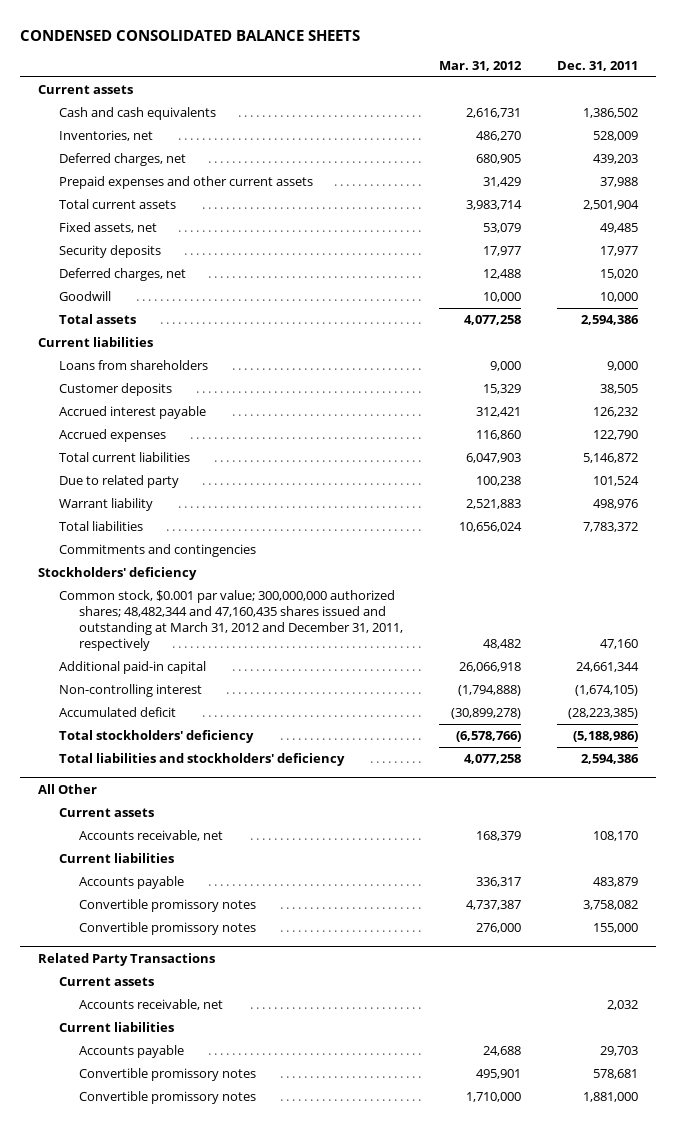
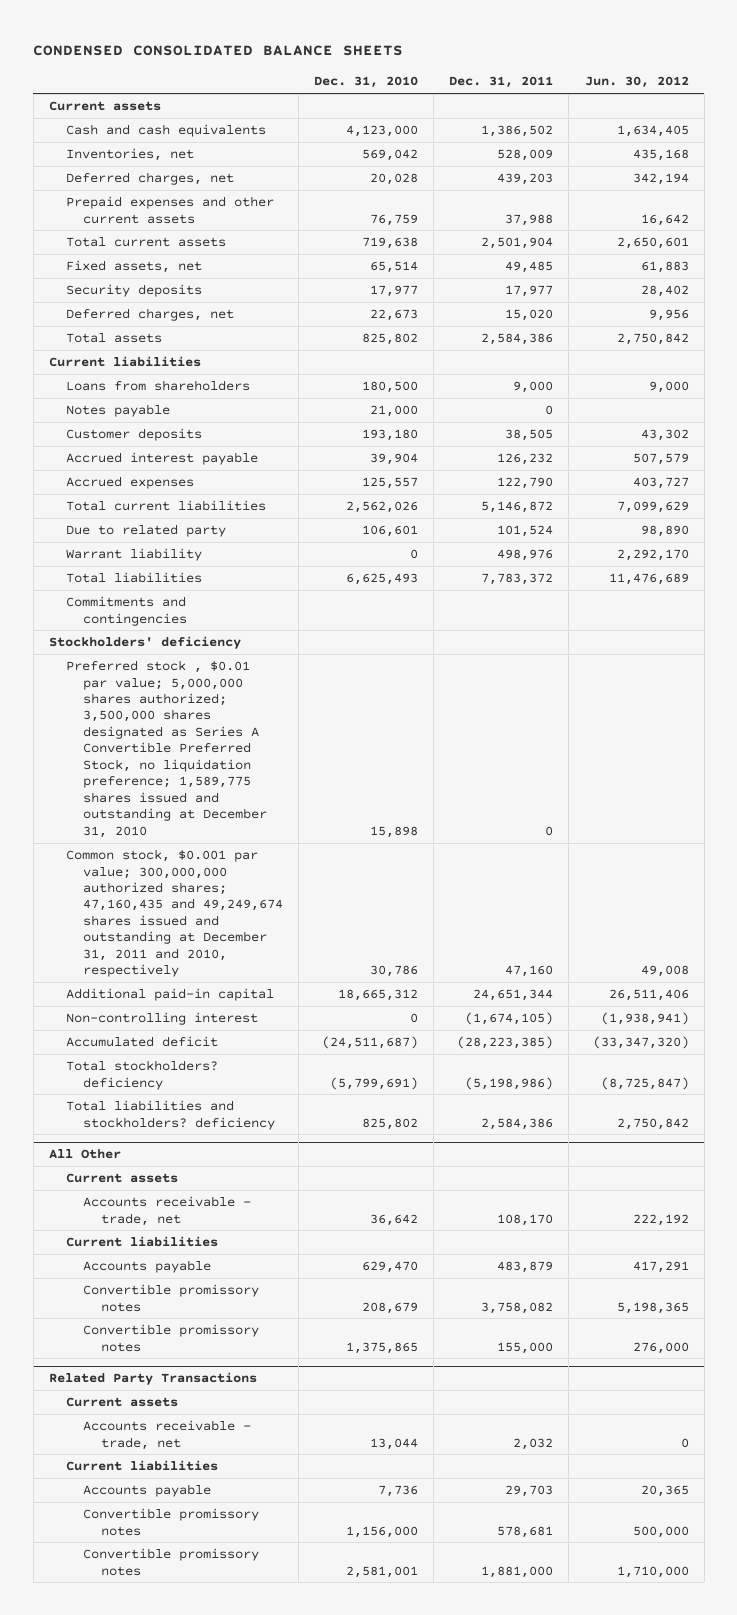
[439,61,523,72] Mar. 31, 2012 -> none
none -> [314,76,419,89] Dec. 31, 2010
none -> [584,76,689,89] Jun. 30, 2012
[58,291,111,302] Goodwill -> none
[580,315,639,326] 2,594,386 -> [481,333,554,346] 2,584,386
none -> [66,404,171,418] Notes payable
none -> [66,660,268,838] Preferred stock , $0.01 par value; 5,000,000 shares authorized; 3,500,000 shares designated as Series A Convertible Preferred Stock, no liquidation preference; 1,589,775 shares issued and outstanding at December 31, 2010
[58,590,404,651] Common stock, $0.001 par value; 300,000,000 authorized shares; 48,482,344 and 47,160,435 shares issued and outstanding at March 31, 2012 and December 31, 2011, respectively -> [66,849,284,978] Common stock, $0.001 par value; 300,000,000 authorized shares; 47,160,435 and 49,249,674 shares issued and outstanding at December 31, 2011 and 2010, respectively
[575,662,639,673] 24,661,344 -> [473,989,554,1002] 24,651,344
[58,730,254,744] Total stockholders' deficiency -> [66,1060,219,1090] Total stockholders? deficiency
[572,731,638,743] (5,188,986) -> [465,1076,554,1090] (5,198,986)
[58,753,345,767] Total liabilities and stockholders' deficiency -> [66,1100,276,1130] Total liabilities and stockholders? deficiency
[580,754,639,765] 2,594,386 -> [481,1117,554,1130] 2,584,386
[79,830,224,842] Accounts receivable, net -> [83,1196,252,1226] Accounts receivable - trade, net
[79,999,224,1011] Accounts receivable, net -> [83,1420,252,1450] Accounts receivable - trade, net

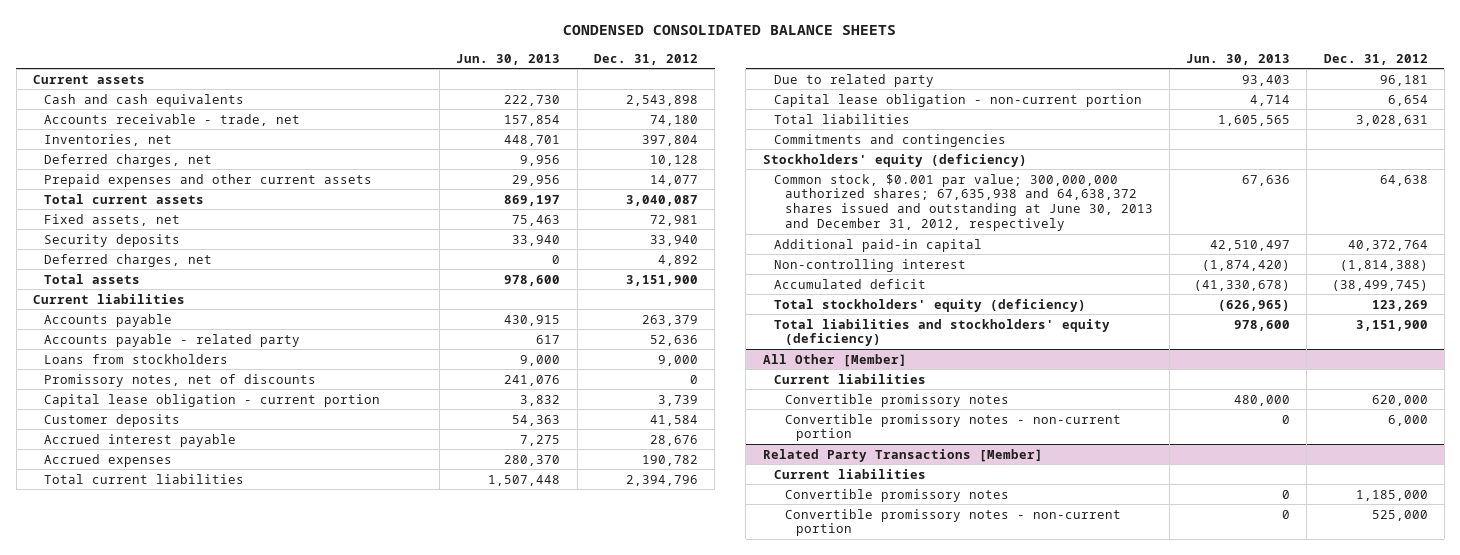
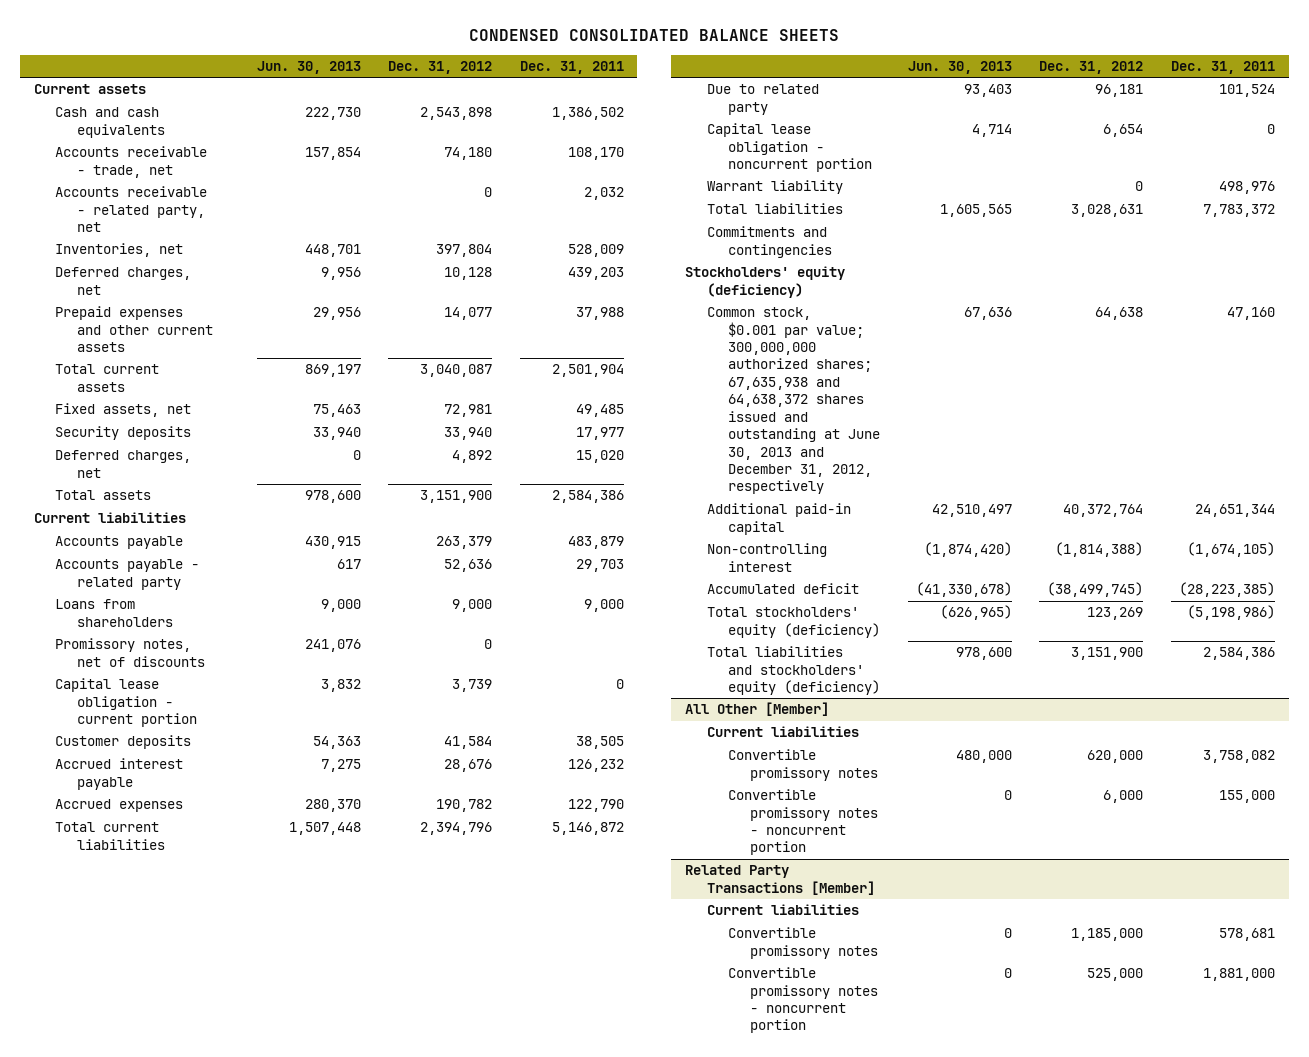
none -> [519,60,624,74] Dec. 31, 2011
none -> [55,186,208,233] Accounts receivable - related party, net
[43,353,228,364] Loans from stockholders -> [55,599,173,627] Loans from shareholders
[773,93,1142,107] Capital lease obligation - non-current portion -> [706,123,873,173] Capital lease obligation - noncurrent portion
none -> [706,180,843,195] Warrant liability
[784,413,1121,442] Convertible promissory notes - non-current portion -> [728,789,878,856] Convertible promissory notes - noncurrent portion
[784,508,1121,537] Convertible promissory notes - non-current portion -> [728,967,878,1034] Convertible promissory notes - noncurrent portion

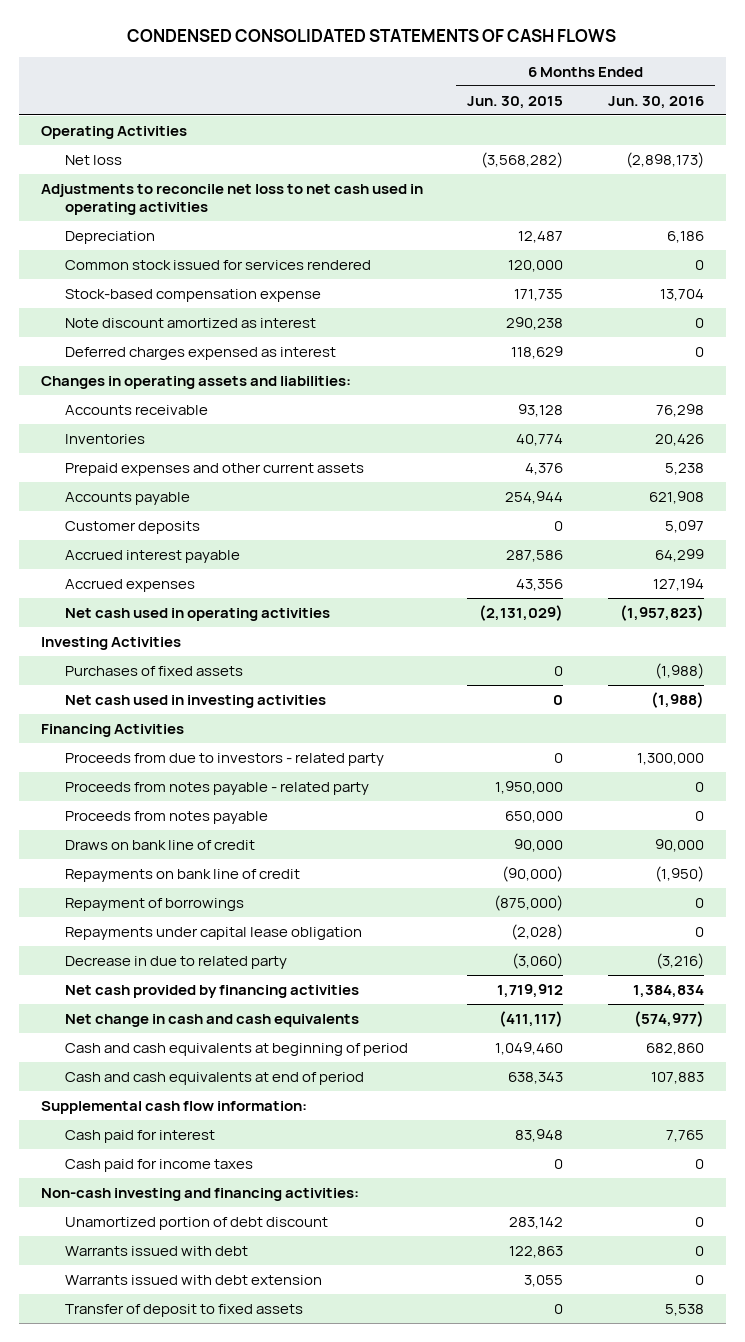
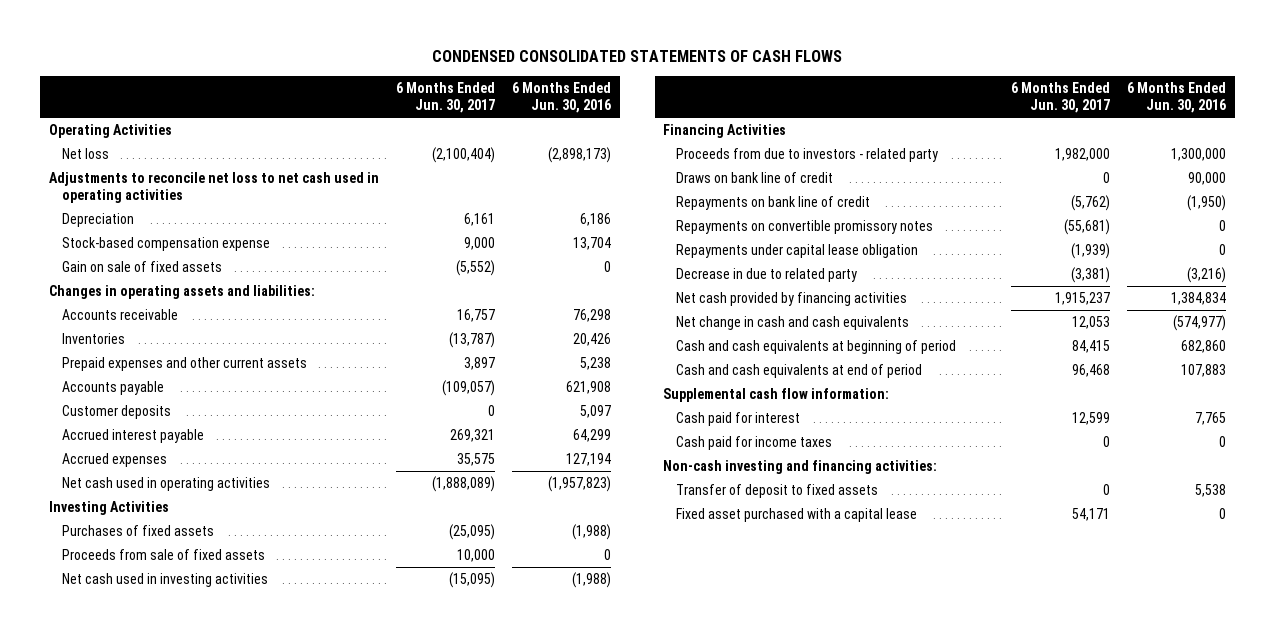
[467,95,564,109] Jun. 30, 2015 -> none
none -> [395,81,495,114] 6 Months Ended Jun. 30, 2017
[64,259,371,270] Common stock issued for services rendered -> none
[64,317,316,328] Note discount amortized as interest -> none
[64,346,336,360] Deferred charges expensed as interest -> none
none -> [61,260,222,272] Gain on sale of fixed assets
none -> [61,548,265,560] Proceeds from sale of fixed assets
[64,781,369,795] Proceeds from notes payable - related party -> none
[64,810,268,824] Proceeds from notes payable -> none
[64,897,244,911] Repayment of borrowings -> none
none -> [676,219,934,234] Repayments on convertible promissory notes
[64,1216,328,1230] Unamortized portion of debt discount -> none
[64,1245,248,1256] Warrants issued with debt -> none
[64,1274,322,1285] Warrants issued with debt extension -> none
none -> [676,507,918,522] Fixed asset purchased with a capital lease

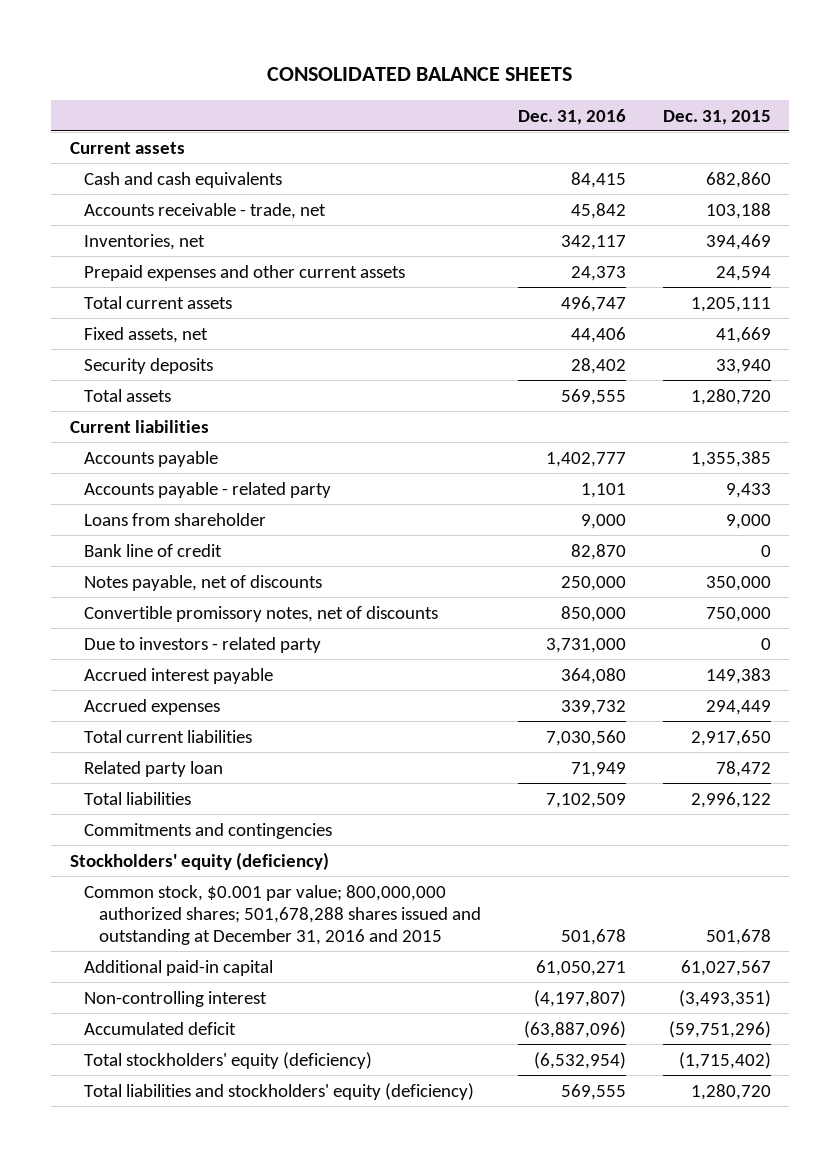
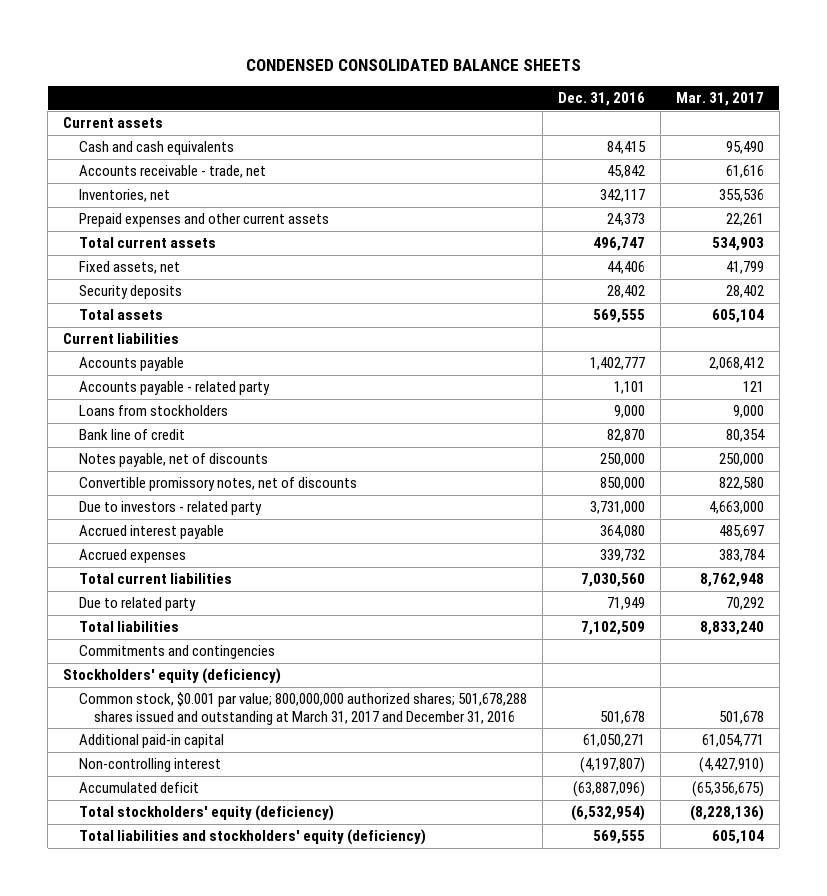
[267,67,573,82] CONSOLIDATED BALANCE SHEETS -> [245,58,581,71] CONDENSED CONSOLIDATED BALANCE SHEETS
[662,109,771,125] Dec. 31, 2015 -> none
none -> [675,91,764,106] Mar. 31, 2017
[84,512,267,526] Loans from shareholder -> [78,405,228,417] Loans from stockholders
[84,760,224,777] Related party loan -> [78,597,196,612] Due to related party
[84,884,481,946] Common stock, $0.001 par value; 800,000,000 authorized shares; 501,678,288 shares issued and outstanding at December 31, 2016 and 2015 -> [78,692,527,725] Common stock, $0.001 par value; 800,000,000 authorized shares; 501,678,288 shares issued and outstanding at March 31, 2017 and December 31, 2016

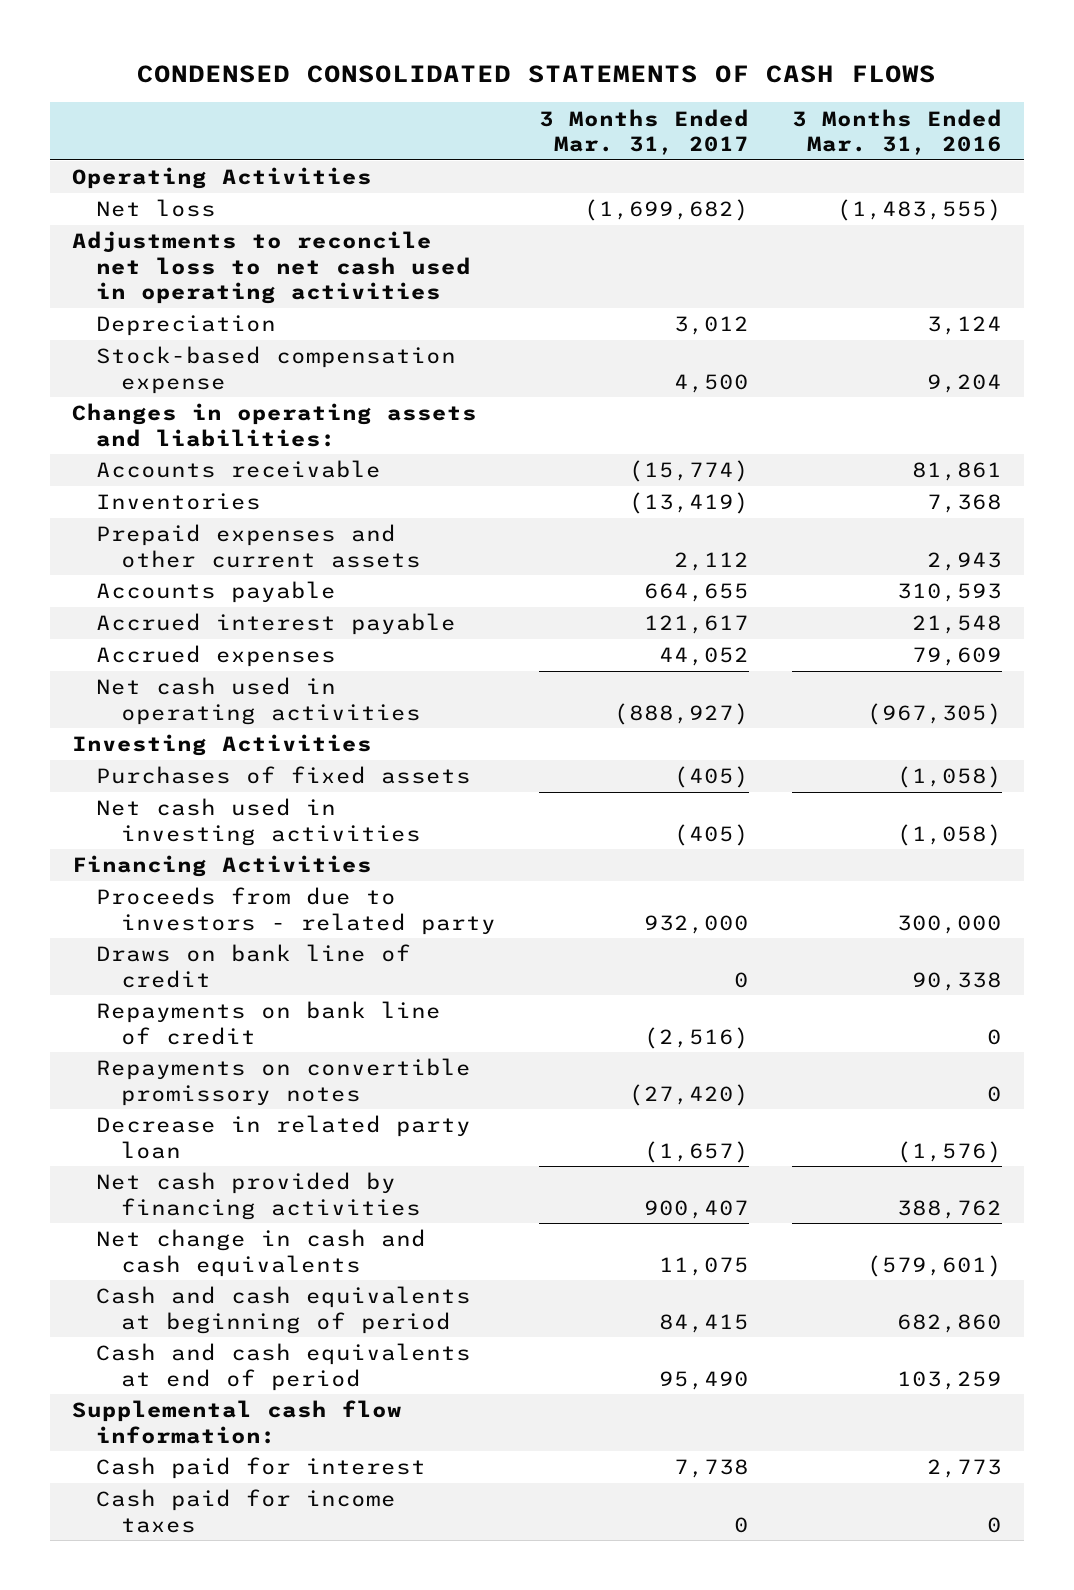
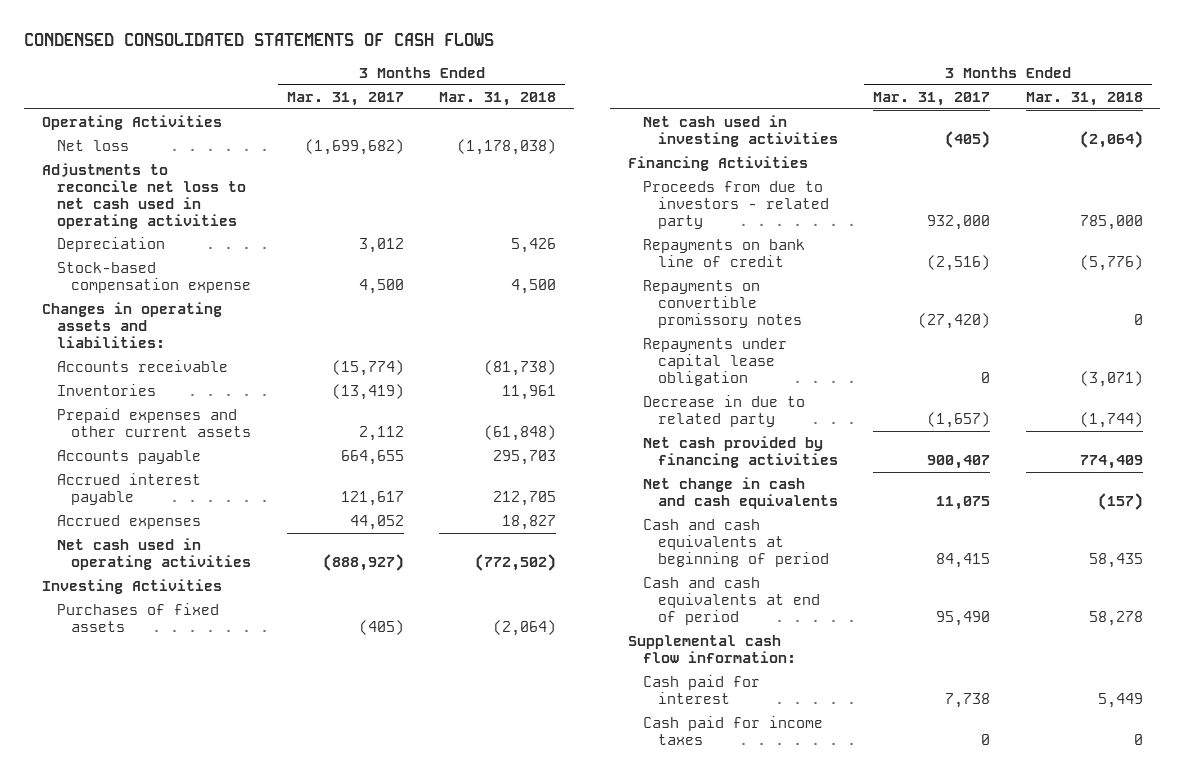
[792,108,1003,155] 3 Months Ended Mar. 31, 2016 -> none
none -> [439,91,557,106] Mar. 31, 2018
[96,944,412,988] Draws on bank line of credit -> none
none -> [642,338,787,386] Repayments under capital lease obligation
[96,1115,472,1159] Decrease in related party loan -> [642,395,805,427] Decrease in due to related party

